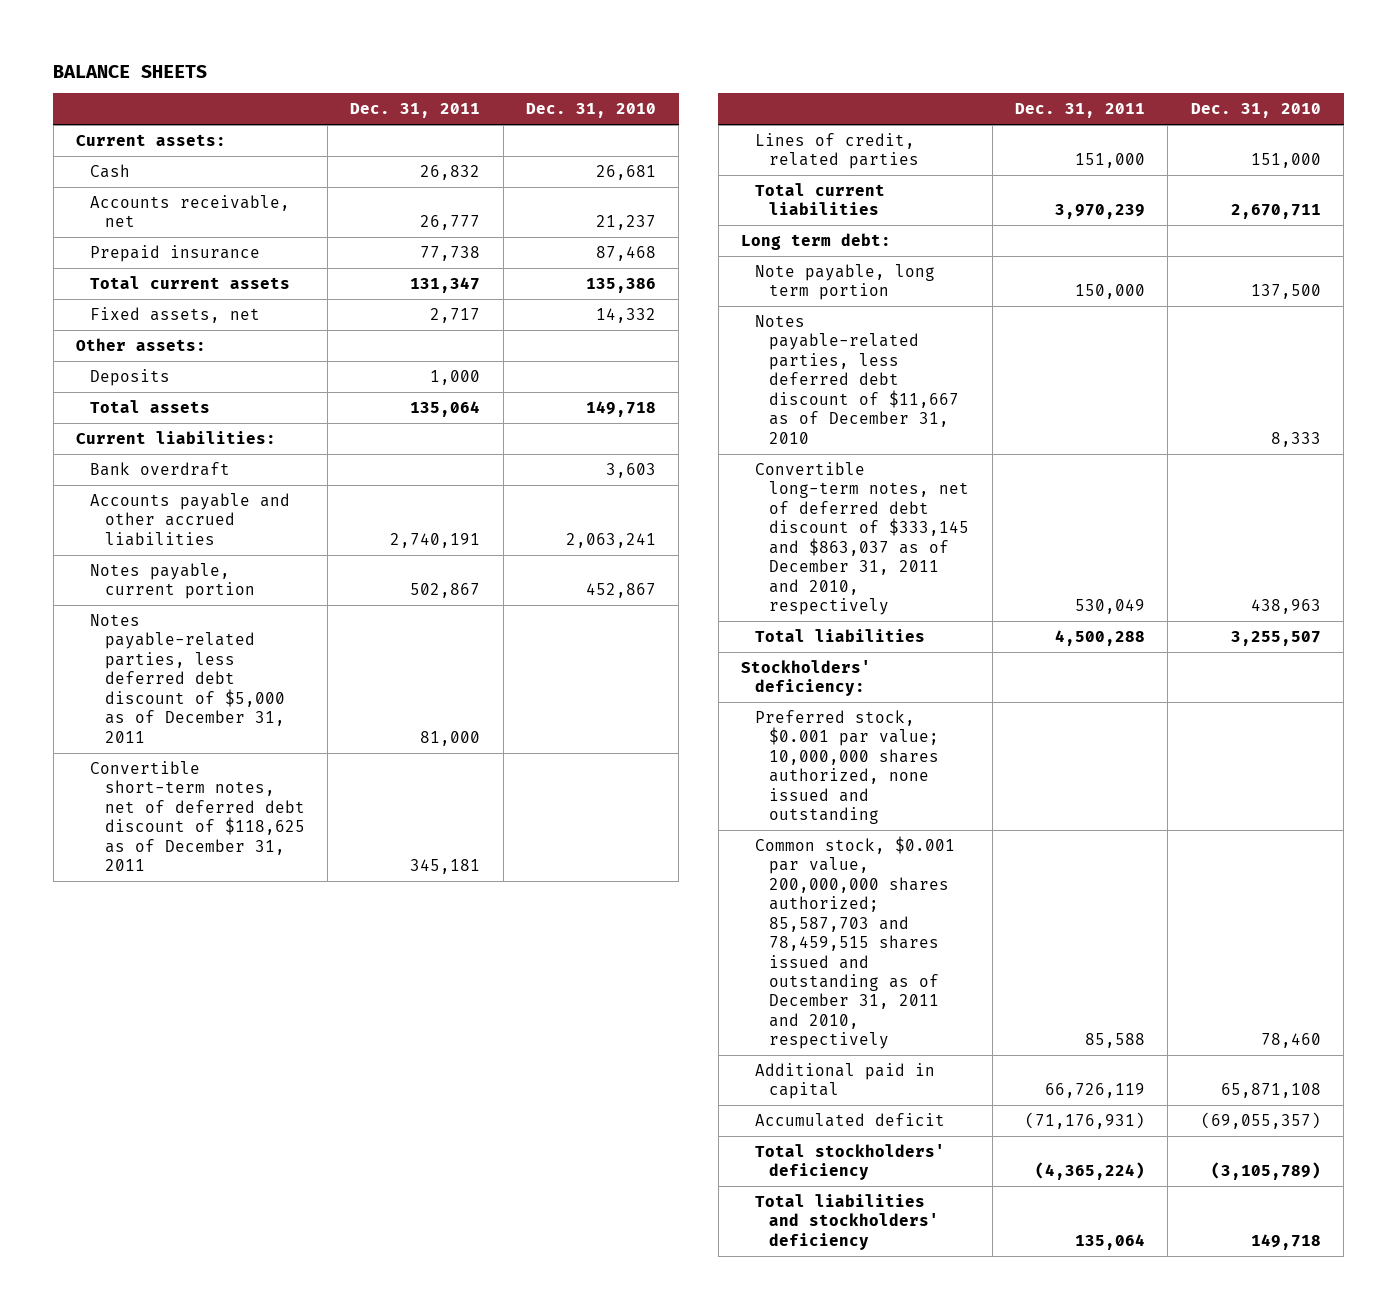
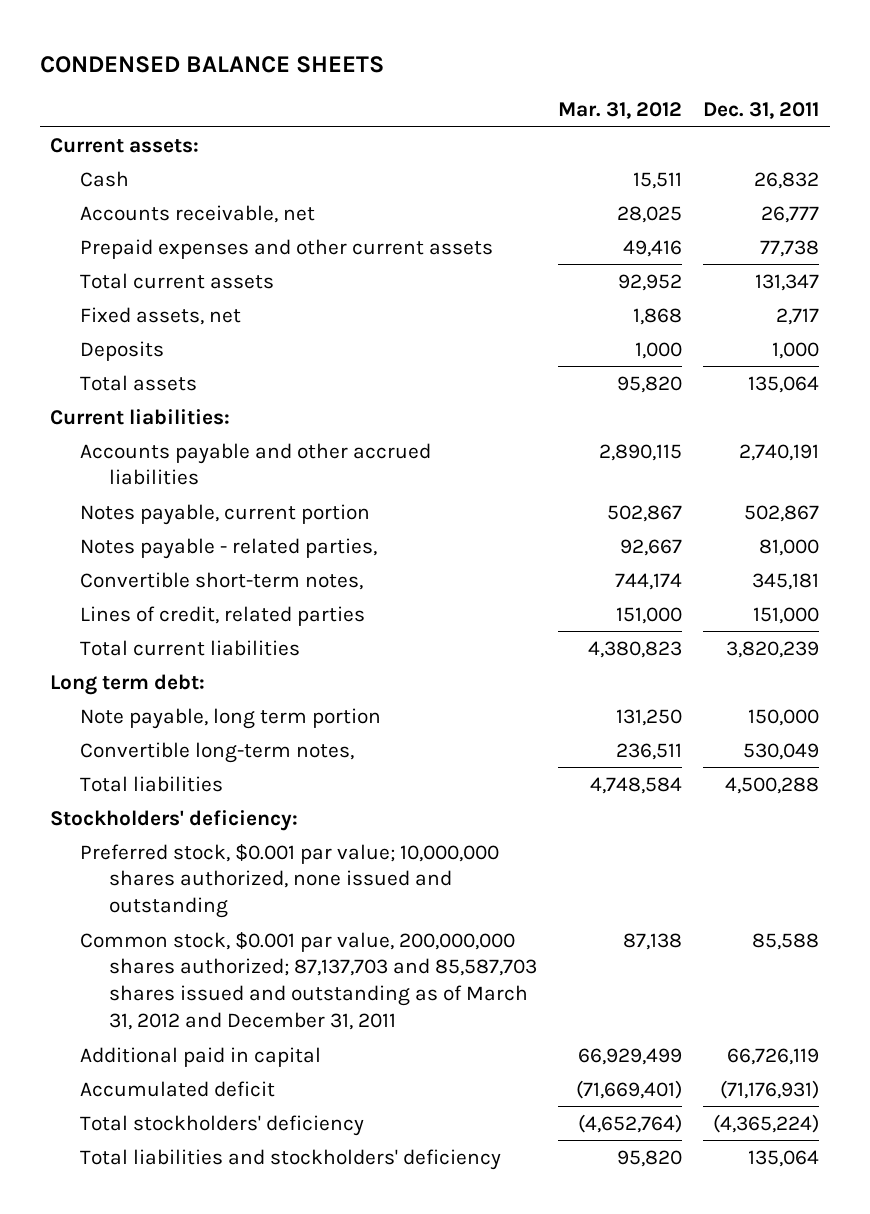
[53,64,208,78] BALANCE SHEETS -> [39,55,384,73] CONDENSED BALANCE SHEETS
[526,103,657,119] Dec. 31, 2010 -> none
none -> [558,102,683,120] Mar. 31, 2012
[90,244,261,262] Prepaid insurance -> [79,238,493,259] Prepaid expenses and other current assets
[76,337,207,351] Other assets: -> none
[90,461,231,476] Bank overdraft -> none
[90,613,285,743] Notes payable-related parties, less deferred debt discount of $5,000 as of December 31, 2011 -> none
none -> [79,537,377,559] Notes payable - related parties,
[90,760,305,872] Convertible short-term notes, net of deferred debt discount of $118,625 as of December 31, 2011 -> [79,571,363,590] Convertible short-term notes,
[1055,204,1146,220] 3,970,239 -> [726,640,820,658] 3,820,239
[755,314,960,444] Notes payable-related parties, less deferred debt discount of $11,667 as of December 31, 2010 -> none
[755,461,970,615] Convertible long-term notes, net of deferred debt discount of $333,145 and $863,037 as of December 31, 2011 and 2010, respectively -> [79,741,354,763] Convertible long-term notes,
[755,835,956,1050] Common stock, $0.001 par value, 200,000,000 shares authorized; 85,587,703 and 78,459,515 shares issued and outstanding as of December 31, 2011 and 2010, respectively -> [79,931,538,1031] Common stock, $0.001 par value, 200,000,000 shares authorized; 87,137,703 and 85,587,703 shares issued and outstanding as of March 31, 2012 and December 31, 2011

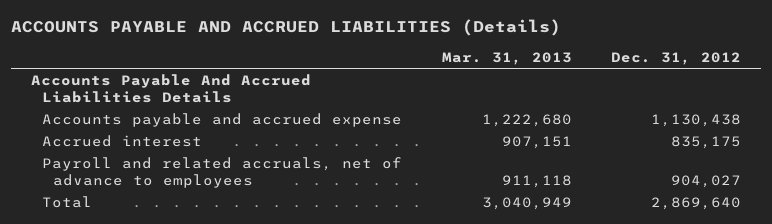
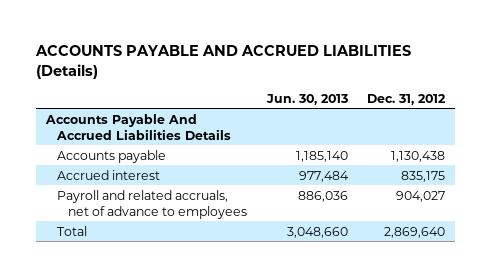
[441,51,572,65] Mar. 31, 2013 -> none
none -> [265,93,348,105] Jun. 30, 2013
[42,112,403,127] Accounts payable and accrued expense -> [57,149,167,163] Accounts payable

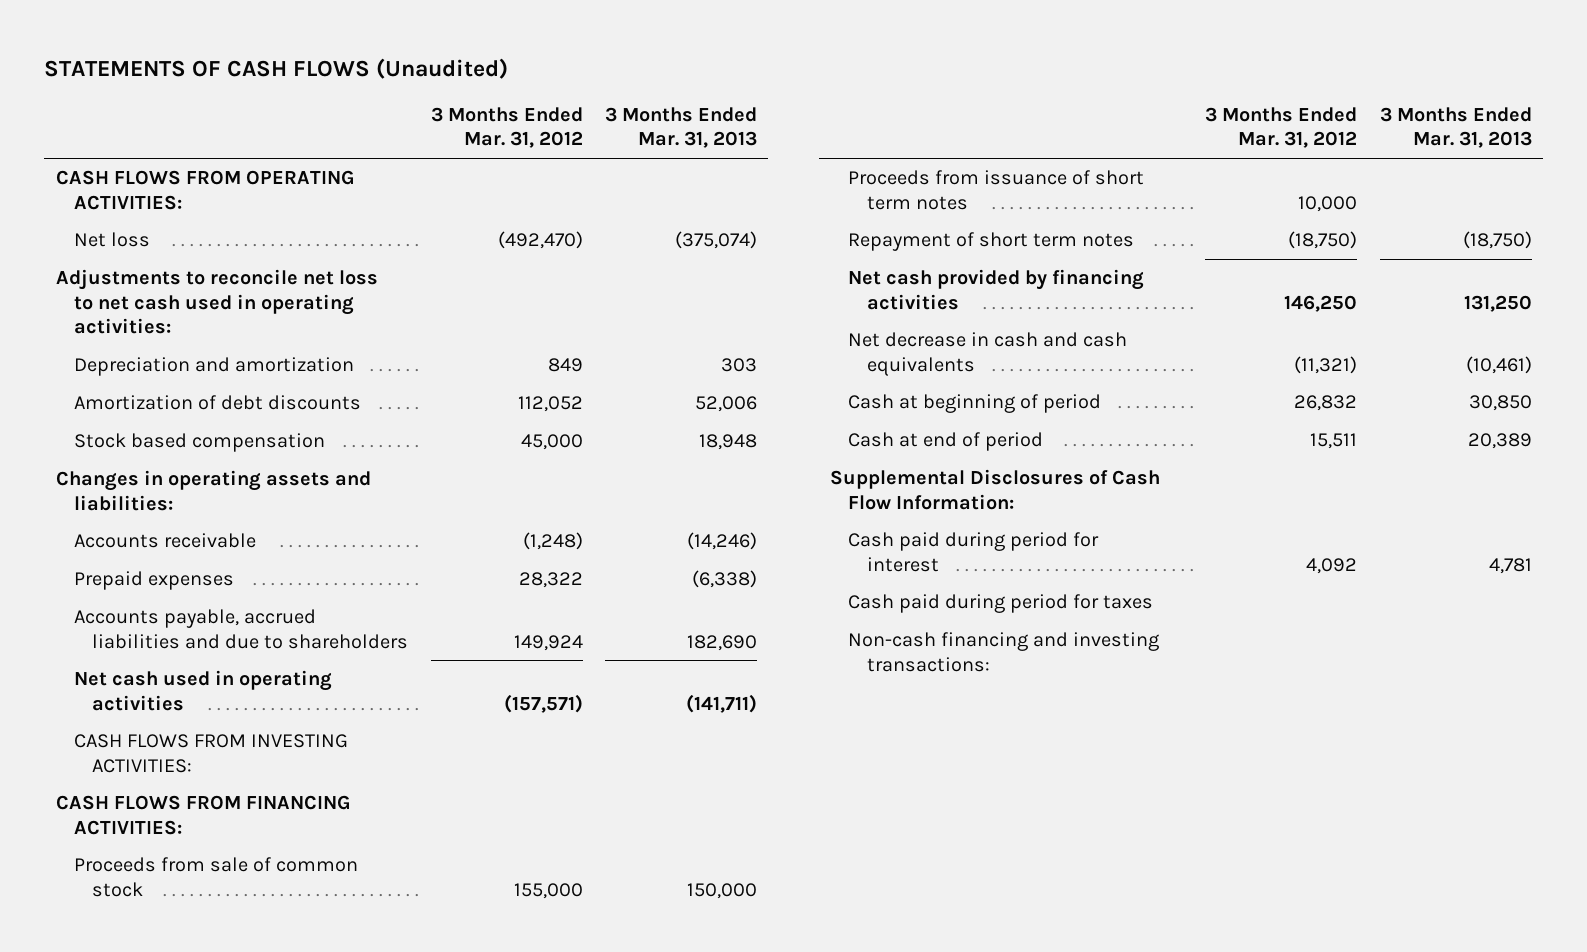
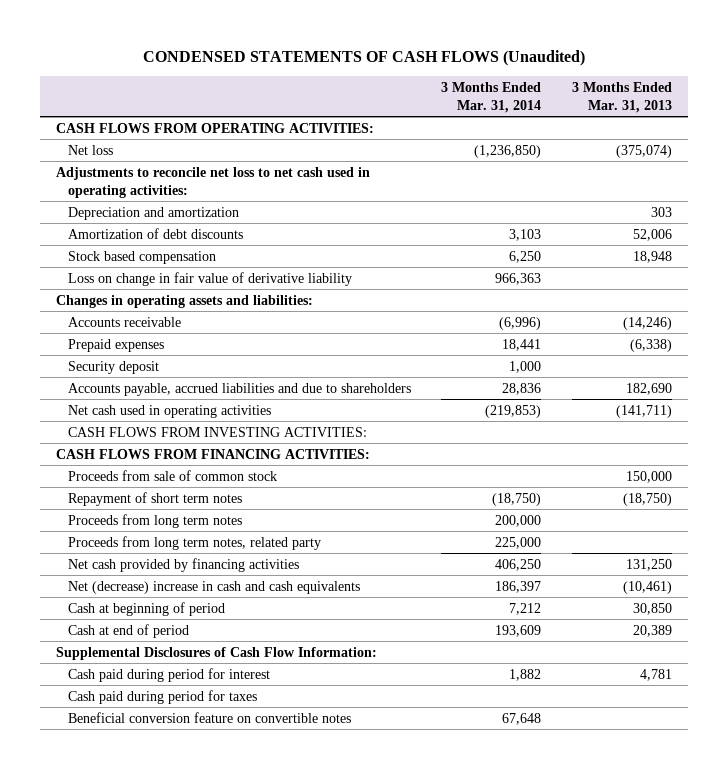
[44,57,509,79] STATEMENTS OF CASH FLOWS (Unaudited) -> [143,50,586,67] CONDENSED STATEMENTS OF CASH FLOWS (Unaudited)
[430,107,583,149] 3 Months Ended Mar. 31, 2012 -> none
none -> [441,82,542,113] 3 Months Ended Mar. 31, 2014
none -> [67,271,352,286] Loss on change in fair value of derivative liability
none -> [67,360,159,374] Security deposit
[848,170,1145,210] Proceeds from issuance of short term notes -> none
none -> [67,513,242,528] Proceeds from long term notes
none -> [67,535,321,550] Proceeds from long term notes, related party
[848,332,1128,376] Net decrease in cash and cash equivalents -> [67,580,360,594] Net (decrease) increase in cash and cash equivalents
[848,632,1160,672] Non-cash financing and investing transactions: -> none
none -> [67,711,351,723] Beneficial conversion feature on convertible notes

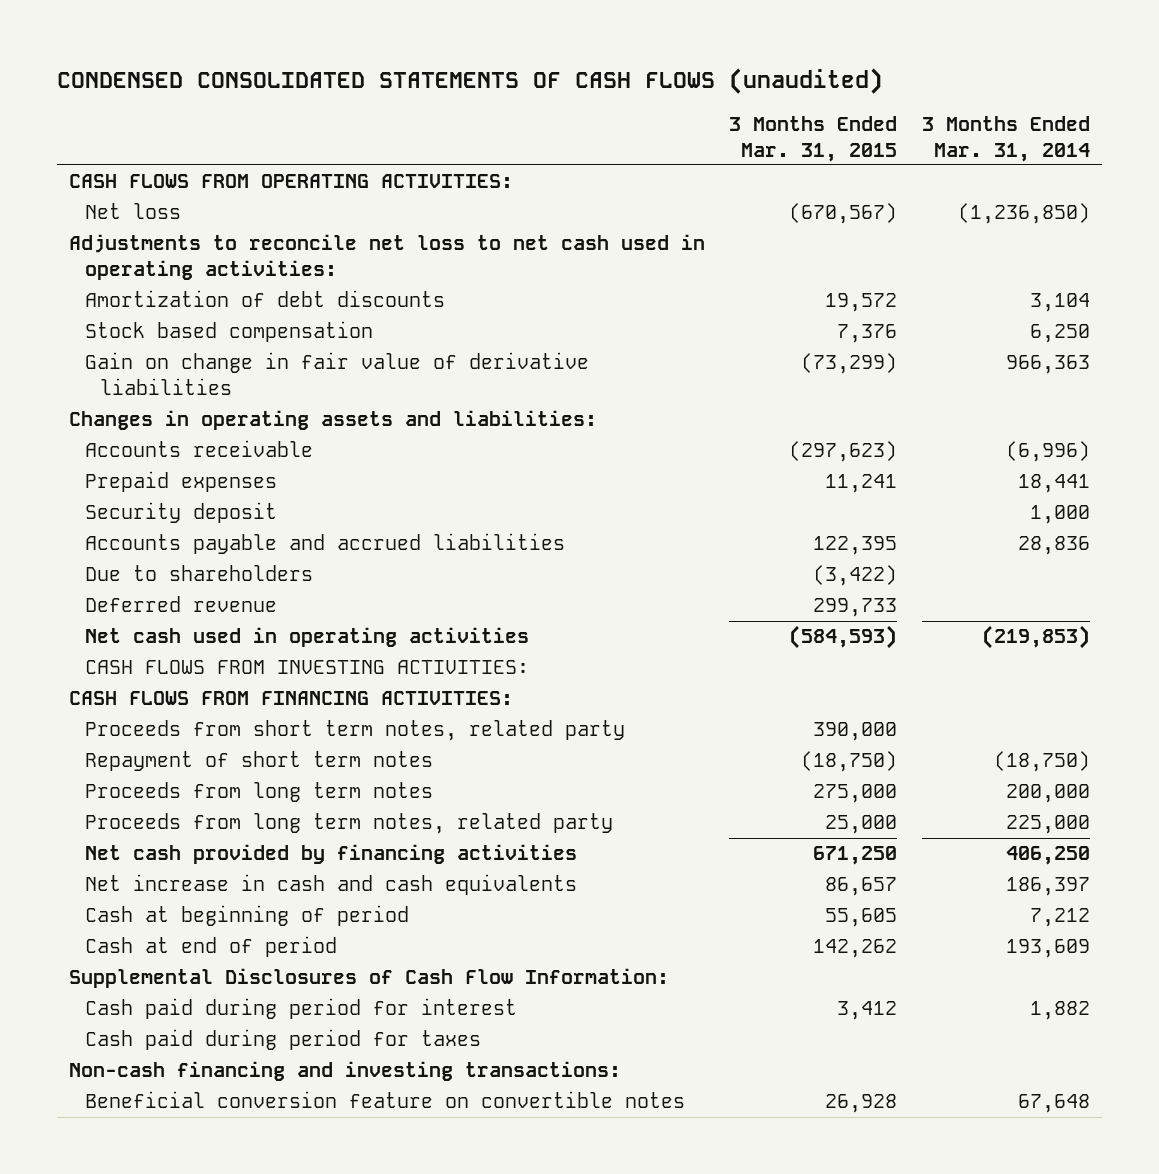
[143,50,586,67] CONDENSED STATEMENTS OF CASH FLOWS (Unaudited) -> [57,68,884,95] CONDENSED CONSOLIDATED STATEMENTS OF CASH FLOWS (unaudited)
[572,82,673,113] 3 Months Ended Mar. 31, 2013 -> none
none -> [729,115,898,162] 3 Months Ended Mar. 31, 2015
[67,206,239,220] Depreciation and amortization -> none
[509,228,542,241] 3,103 -> [1029,293,1090,313] 3,104
[67,271,352,286] Loss on change in fair value of derivative liability -> [84,352,589,396] Gain on change in fair value of derivative liabilities
[67,382,411,396] Accounts payable, accrued liabilities and due to shareholders -> [84,533,565,555] Accounts payable and accrued liabilities
none -> [84,565,313,582] Due to shareholders
none -> [84,596,277,613] Deferred revenue
[67,469,277,481] Proceeds from sale of common stock -> none
none -> [84,720,625,742] Proceeds from short term notes, related party
[67,580,360,594] Net (decrease) increase in cash and cash equivalents -> [84,874,577,896] Net increase in cash and cash equivalents
none -> [69,1061,622,1082] Non-cash financing and investing transactions:

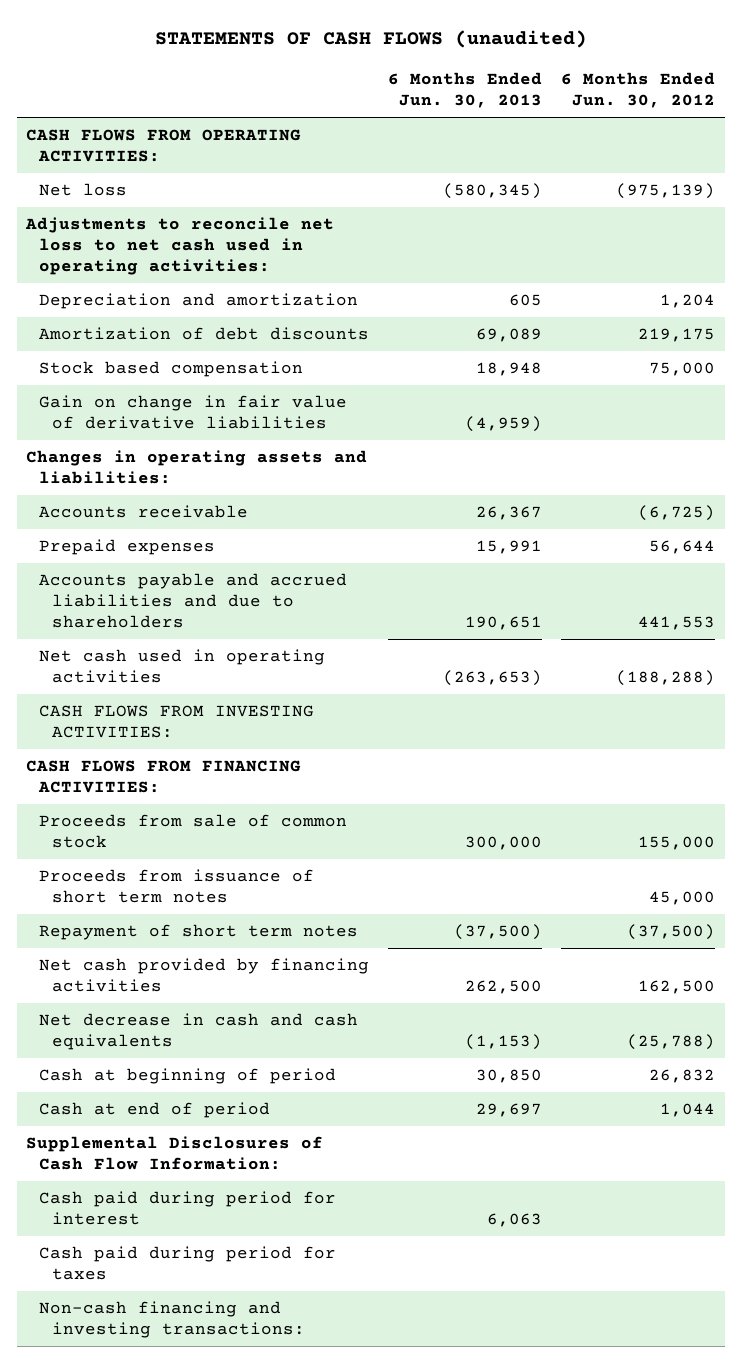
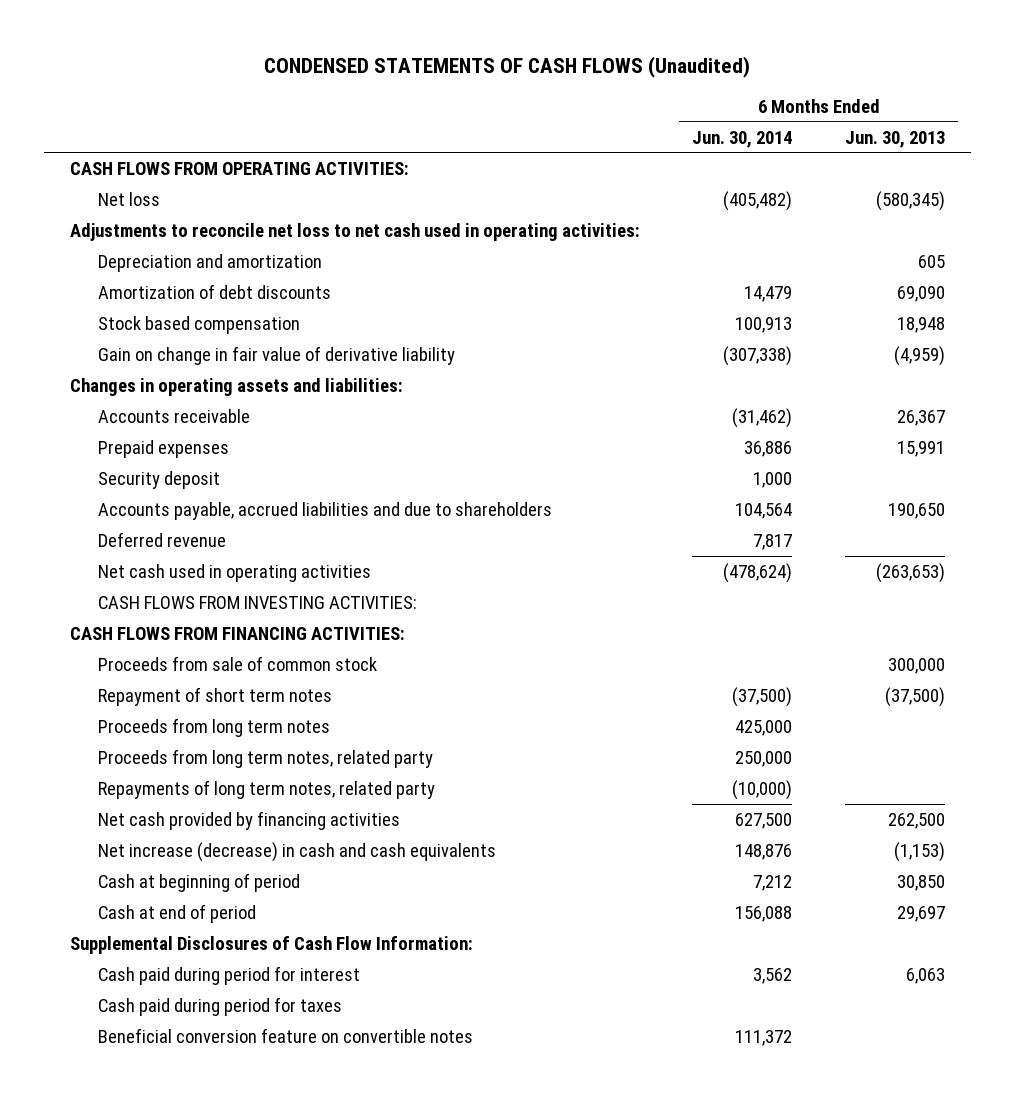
[154,30,587,49] STATEMENTS OF CASH FLOWS (unaudited) -> [264,55,751,78] CONDENSED STATEMENTS OF CASH FLOWS (Unaudited)
[561,72,716,109] 6 Months Ended Jun. 30, 2012 -> none
none -> [692,130,793,148] Jun. 30, 2014
[476,328,543,343] 69,089 -> [896,285,945,302] 69,090
[39,395,348,430] Gain on change in fair value of derivative liabilities -> [98,345,456,365] Gain on change in fair value of derivative liability
none -> [98,470,221,489] Security deposit
[39,573,348,629] Accounts payable and accrued liabilities and due to shareholders -> [98,501,553,520] Accounts payable, accrued liabilities and due to shareholders
[465,616,543,631] 190,651 -> [887,502,945,519] 190,650
none -> [98,531,227,547] Deferred revenue
[39,869,315,904] Proceeds from issuance of short term notes -> none
none -> [98,717,331,737] Proceeds from long term notes
none -> [98,748,434,768] Proceeds from long term notes, related party
none -> [98,779,436,799] Repayments of long term notes, related party
[39,1013,359,1051] Net decrease in cash and cash equivalents -> [98,841,497,862] Net increase (decrease) in cash and cash equivalents
[39,1301,306,1339] Non-cash financing and investing transactions: -> none
none -> [98,1027,474,1043] Beneficial conversion feature on convertible notes

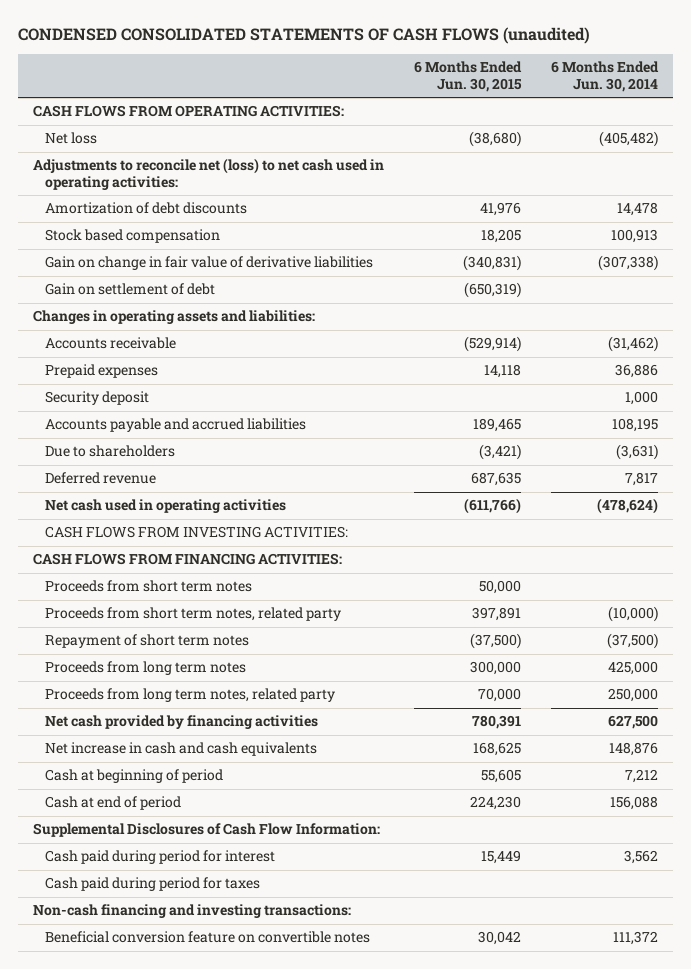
[264,55,751,78] CONDENSED STATEMENTS OF CASH FLOWS (Unaudited) -> [18,26,591,44] CONDENSED CONSOLIDATED STATEMENTS OF CASH FLOWS (unaudited)
[844,130,945,148] Jun. 30, 2013 -> none
none -> [414,61,523,92] 6 Months Ended Jun. 30, 2015
[98,253,323,272] Depreciation and amortization -> none
[70,222,641,241] Adjustments to reconcile net loss to net cash used in operating activities: -> [33,158,385,190] Adjustments to reconcile net (loss) to net cash used in operating activities:
[744,285,793,302] 14,479 -> [616,202,658,217] 14,478
[98,345,456,365] Gain on change in fair value of derivative liability -> [44,256,373,271] Gain on change in fair value of derivative liabilities
none -> [44,283,215,296] Gain on settlement of debt
[98,501,553,520] Accounts payable, accrued liabilities and due to shareholders -> [44,418,306,433] Accounts payable and accrued liabilities
[735,502,793,519] 104,564 -> [611,418,658,433] 108,195
none -> [44,445,175,458] Due to shareholders
[98,655,378,671] Proceeds from sale of common stock -> none
none -> [44,580,252,593] Proceeds from short term notes
none -> [44,607,341,622] Proceeds from short term notes, related party
[98,779,436,799] Repayments of long term notes, related party -> none
[98,841,497,862] Net increase (decrease) in cash and cash equivalents -> [44,742,317,757] Net increase in cash and cash equivalents
none -> [33,904,352,919] Non-cash financing and investing transactions:

